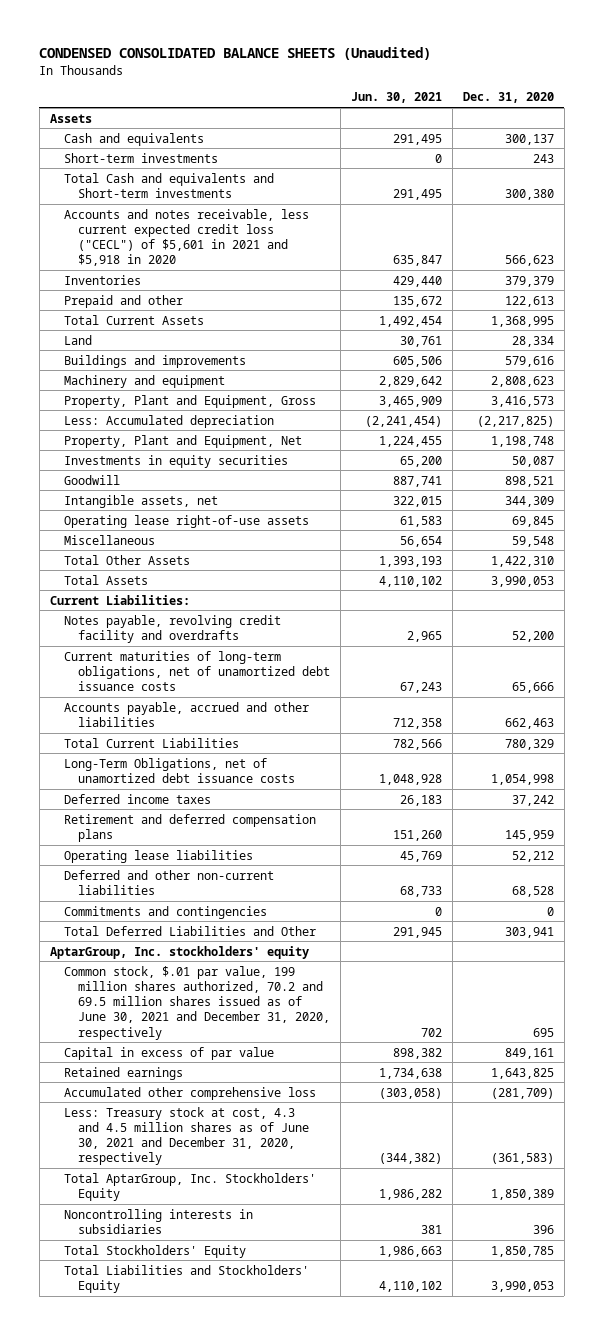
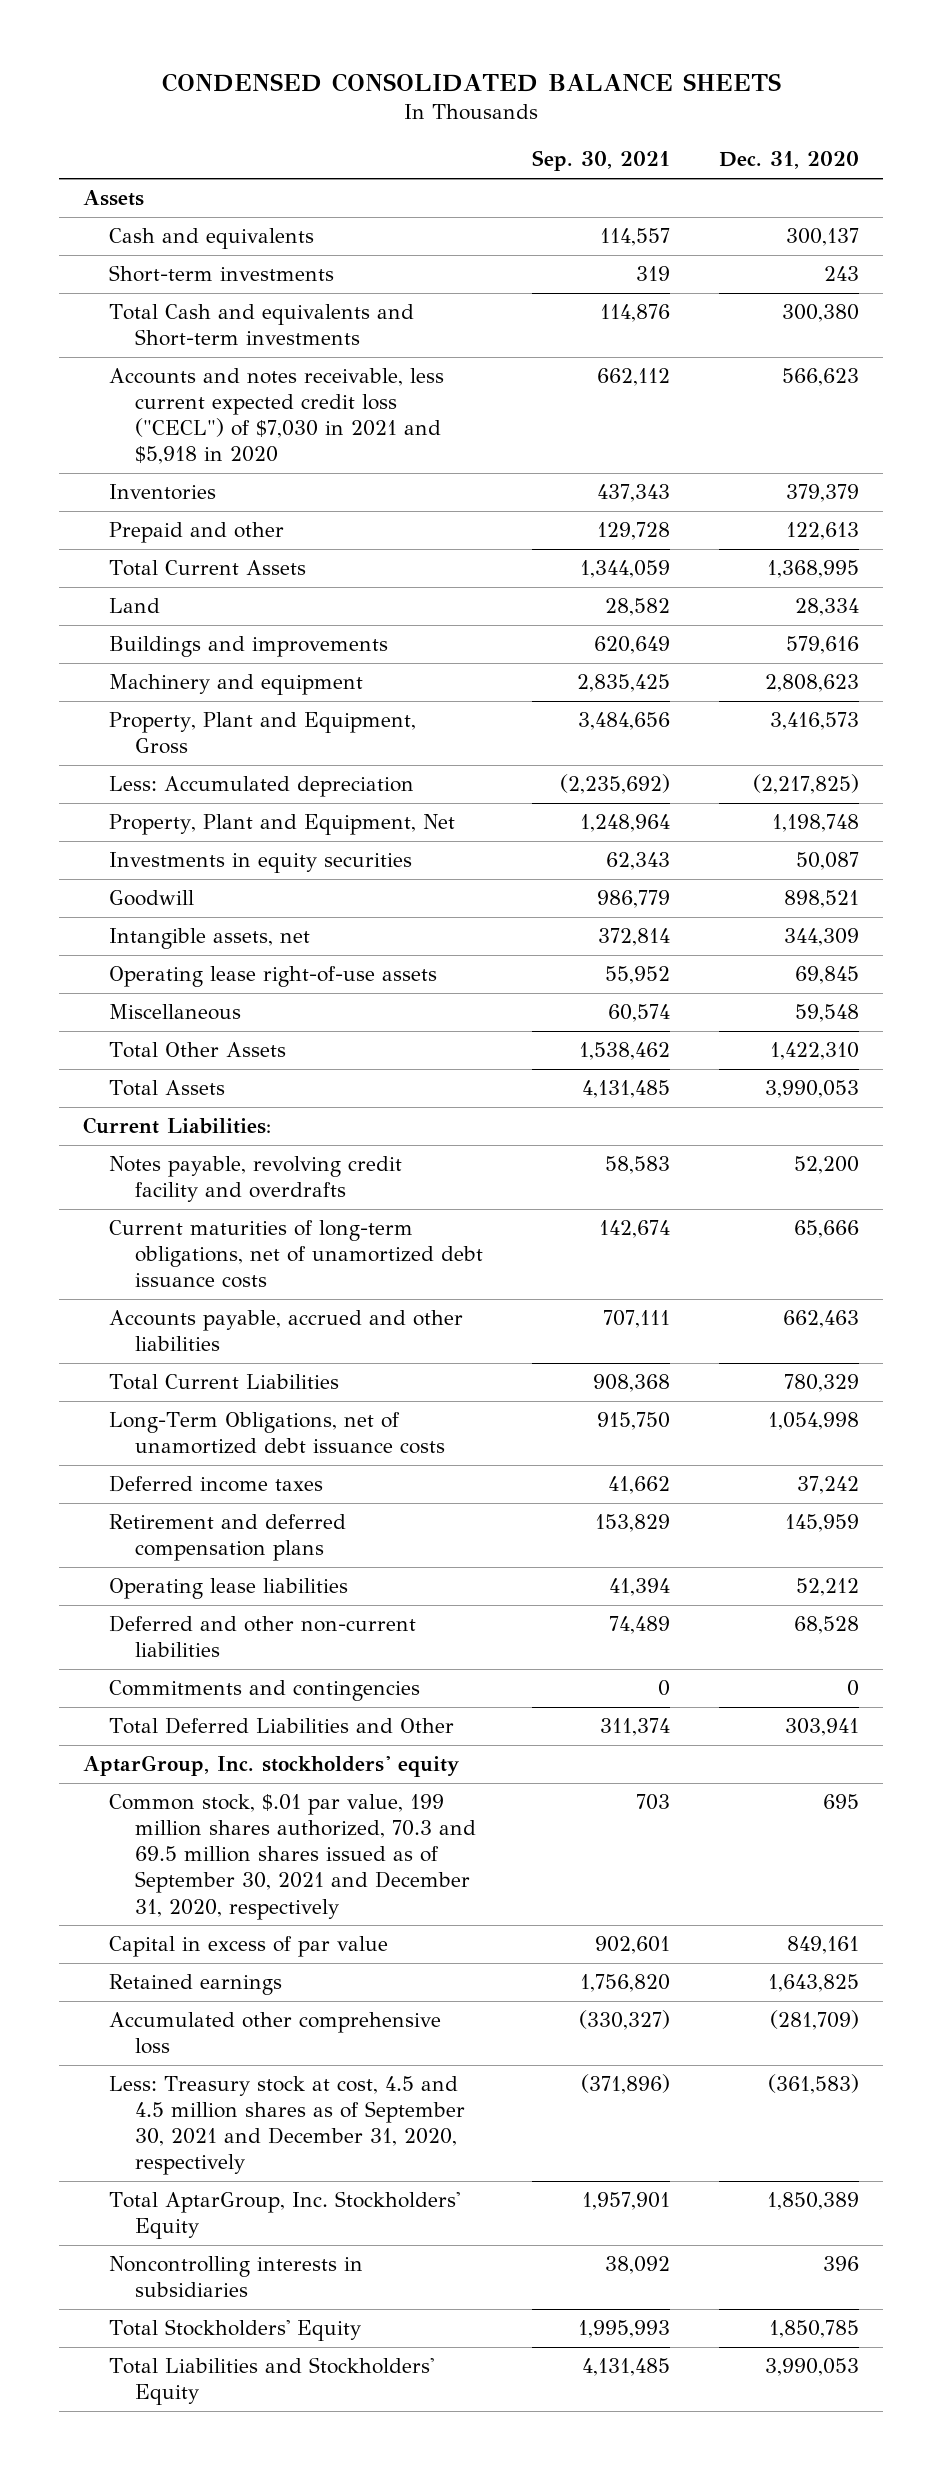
[39,47,432,61] CONDENSED CONSOLIDATED BALANCE SHEETS (Unaudited) -> [161,73,781,93] CONDENSED CONSOLIDATED BALANCE SHEETS
[350,92,442,104] Jun. 30, 2021 -> none
none -> [532,150,671,172] Sep. 30, 2021
[63,208,309,267] Accounts and notes receivable, less current expected credit loss ("CECL") of $5,601 in 2021 and $5,918 in 2020 -> [109,368,445,465] Accounts and notes receivable, less current expected credit loss ("CECL") of $7,030 in 2021 and $5,918 in 2020
[63,965,330,1040] Common stock, $.01 par value, 199 million shares authorized, 70.2 and 69.5 million shares issued as of June 30, 2021 and December 31, 2020, respectively -> [109,1794,477,1920] Common stock, $.01 par value, 199 million shares authorized, 70.3 and 69.5 million shares issued as of September 30, 2021 and December 31, 2020, respectively
[63,1106,309,1166] Less: Treasury stock at cost, 4.3 and 4.5 million shares as of June 30, 2021 and December 31, 2020, respectively -> [109,2076,466,2176] Less: Treasury stock at cost, 4.5 and 4.5 million shares as of September 30, 2021 and December 31, 2020, respectively

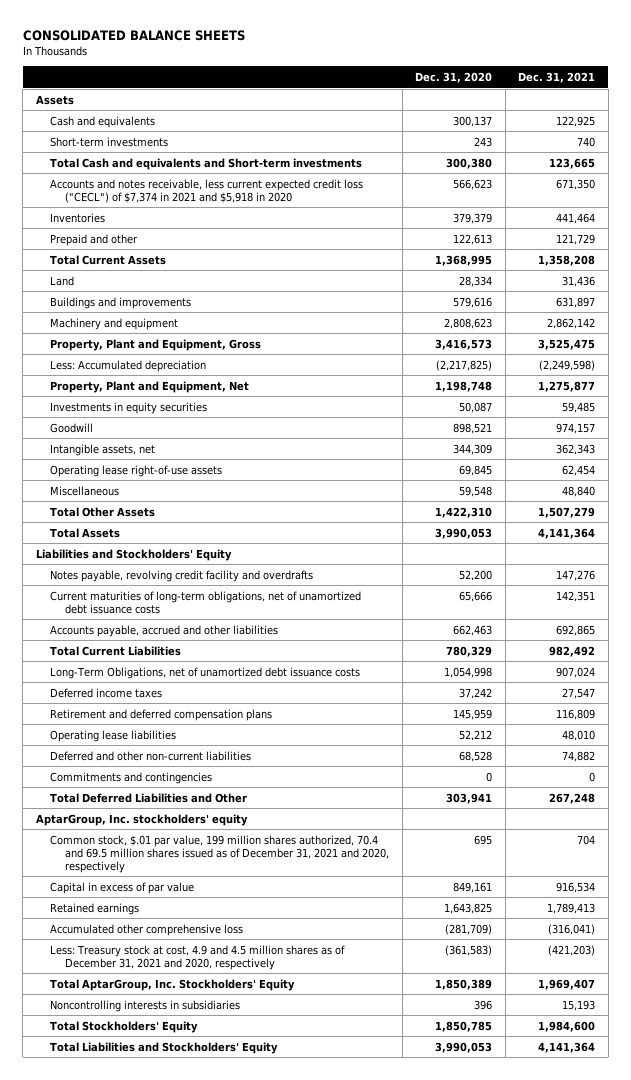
[161,73,781,93] CONDENSED CONSOLIDATED BALANCE SHEETS -> [22,30,245,42] CONSOLIDATED BALANCE SHEETS
[532,150,671,172] Sep. 30, 2021 -> none
none -> [518,71,596,83] Dec. 31, 2021
[109,368,445,465] Accounts and notes receivable, less current expected credit loss ("CECL") of $7,030 in 2021 and $5,918 in 2020 -> [50,178,364,203] Accounts and notes receivable, less current expected credit loss ("CECL") of $7,374 in 2021 and $5,918 in 2020
[83,1117,272,1135] Current Liabilities: -> none
none -> [35,548,232,561] Liabilities and Stockholders' Equity
[109,1794,477,1920] Common stock, $.01 par value, 199 million shares authorized, 70.3 and 69.5 million shares issued as of September 30, 2021 and December 31, 2020, respectively -> [50,834,390,873] Common stock, $.01 par value, 199 million shares authorized, 70.4 and 69.5 million shares issued as of December 31, 2021 and 2020, respectively
[109,2076,466,2176] Less: Treasury stock at cost, 4.5 and 4.5 million shares as of September 30, 2021 and December 31, 2020, respectively -> [50,944,346,970] Less: Treasury stock at cost, 4.9 and 4.5 million shares as of December 31, 2021 and 2020, respectively

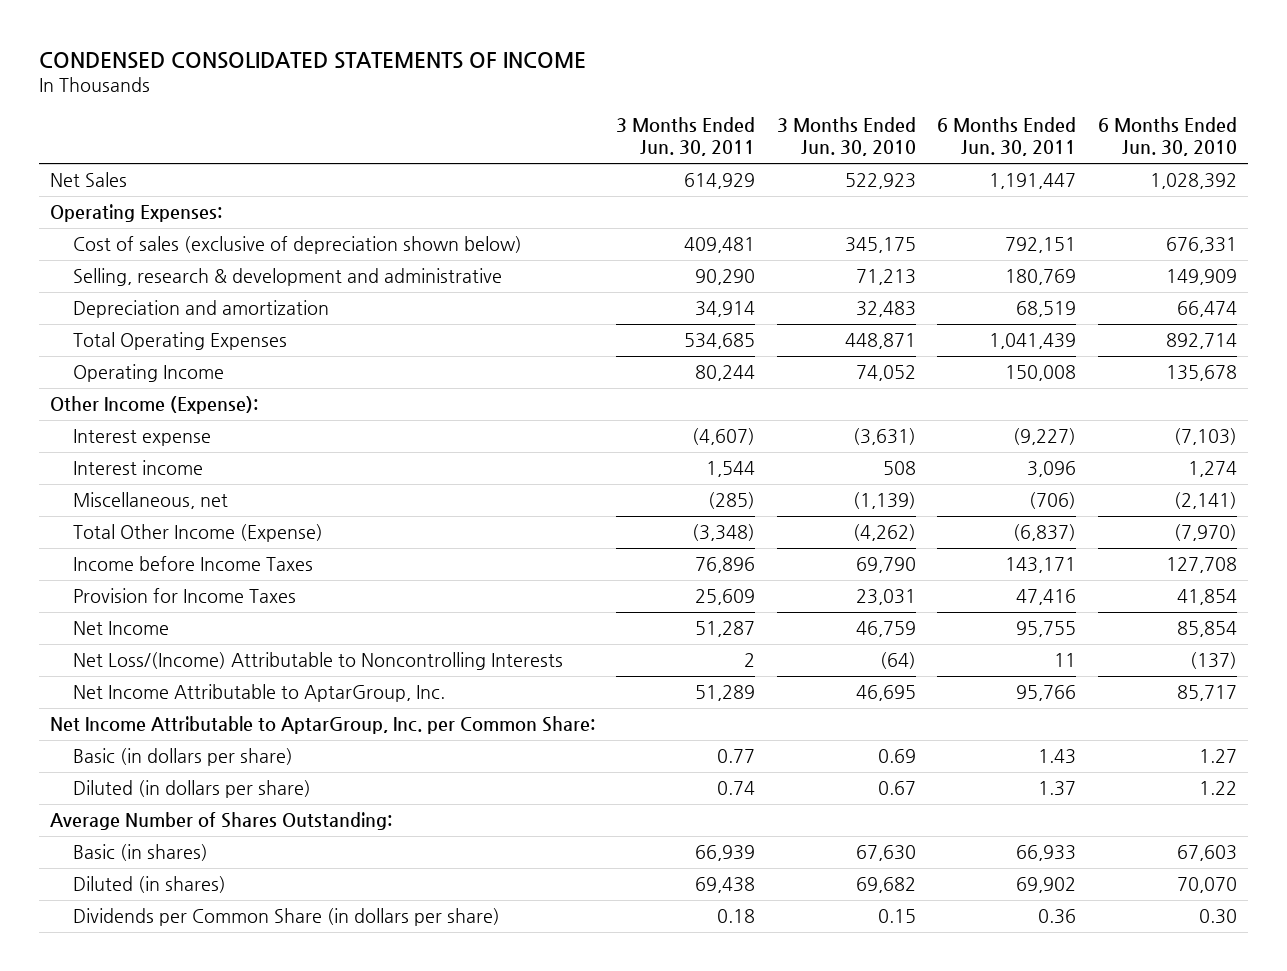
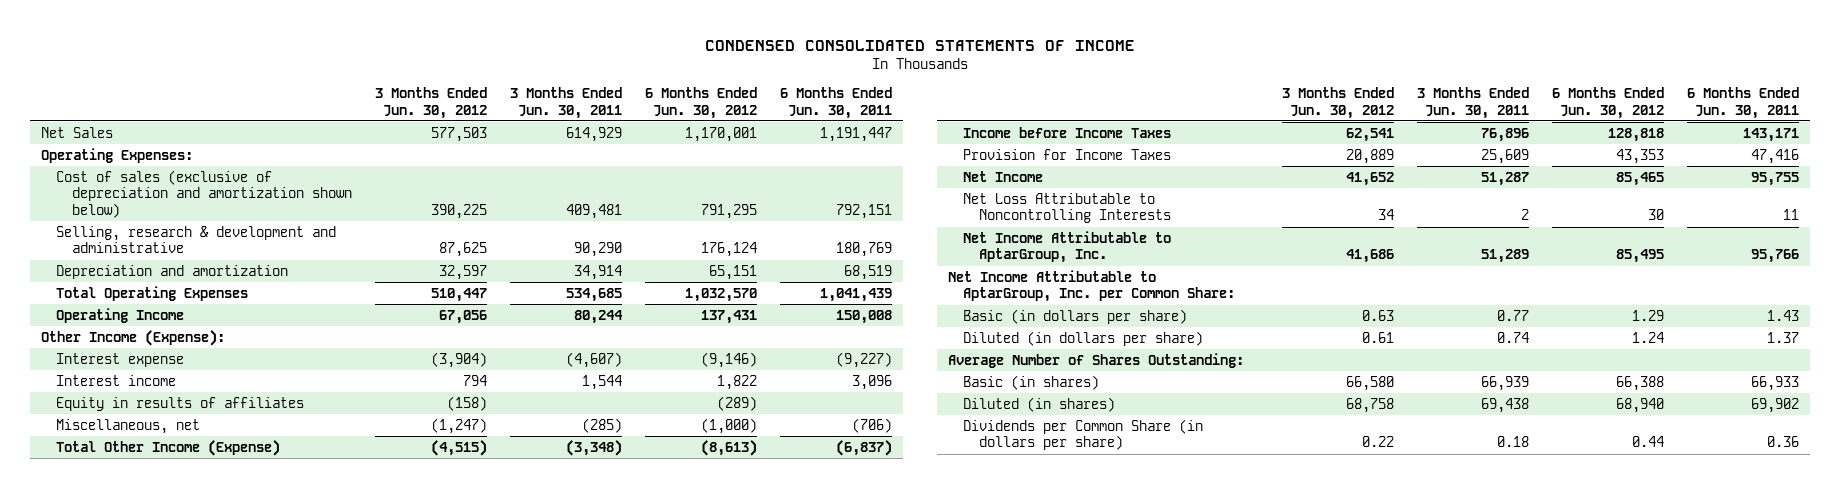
[776,117,916,157] 3 Months Ended Jun. 30, 2010 -> none
[1097,117,1237,157] 6 Months Ended Jun. 30, 2010 -> none
none -> [374,86,487,119] 3 Months Ended Jun. 30, 2012
none -> [644,86,757,119] 6 Months Ended Jun. 30, 2012
[73,236,523,255] Cost of sales (exclusive of depreciation shown below) -> [56,169,352,219] Cost of sales (exclusive of depreciation and amortization shown below)
none -> [56,396,305,411] Equity in results of affiliates
[73,652,564,671] Net Loss/(Income) Attributable to Noncontrolling Interests -> [963,192,1171,224] Net Loss Attributable to Noncontrolling Interests

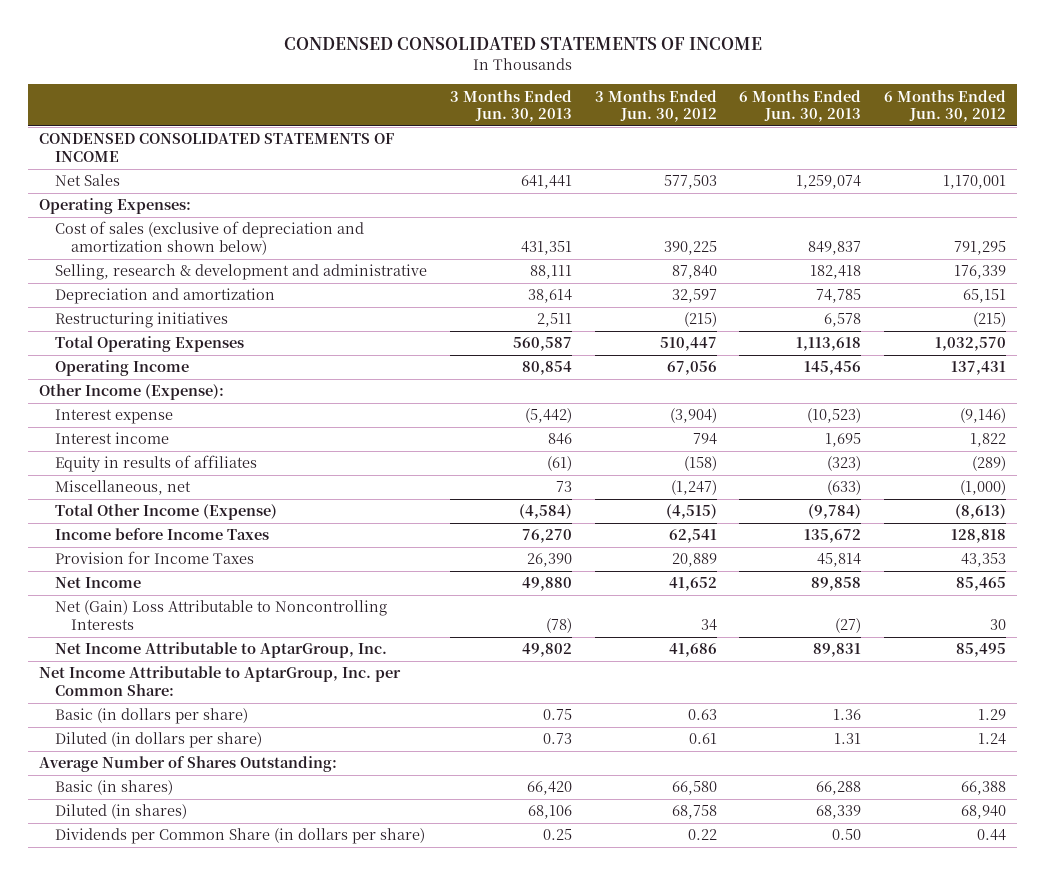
[509,86,622,119] 3 Months Ended Jun. 30, 2011 -> none
[779,86,892,119] 6 Months Ended Jun. 30, 2011 -> none
none -> [449,89,572,122] 3 Months Ended Jun. 30, 2013
none -> [739,89,862,122] 6 Months Ended Jun. 30, 2013
none -> [39,133,395,162] CONDENSED CONSOLIDATED STATEMENTS OF INCOME
[438,242,487,258] 87,625 -> [671,265,717,280] 87,840
[700,242,757,258] 176,124 -> [953,265,1006,280] 176,339
none -> [55,312,229,329] Restructuring initiatives
[963,192,1171,224] Net Loss Attributable to Noncontrolling Interests -> [55,600,388,630] Net (Gain) Loss Attributable to Noncontrolling Interests

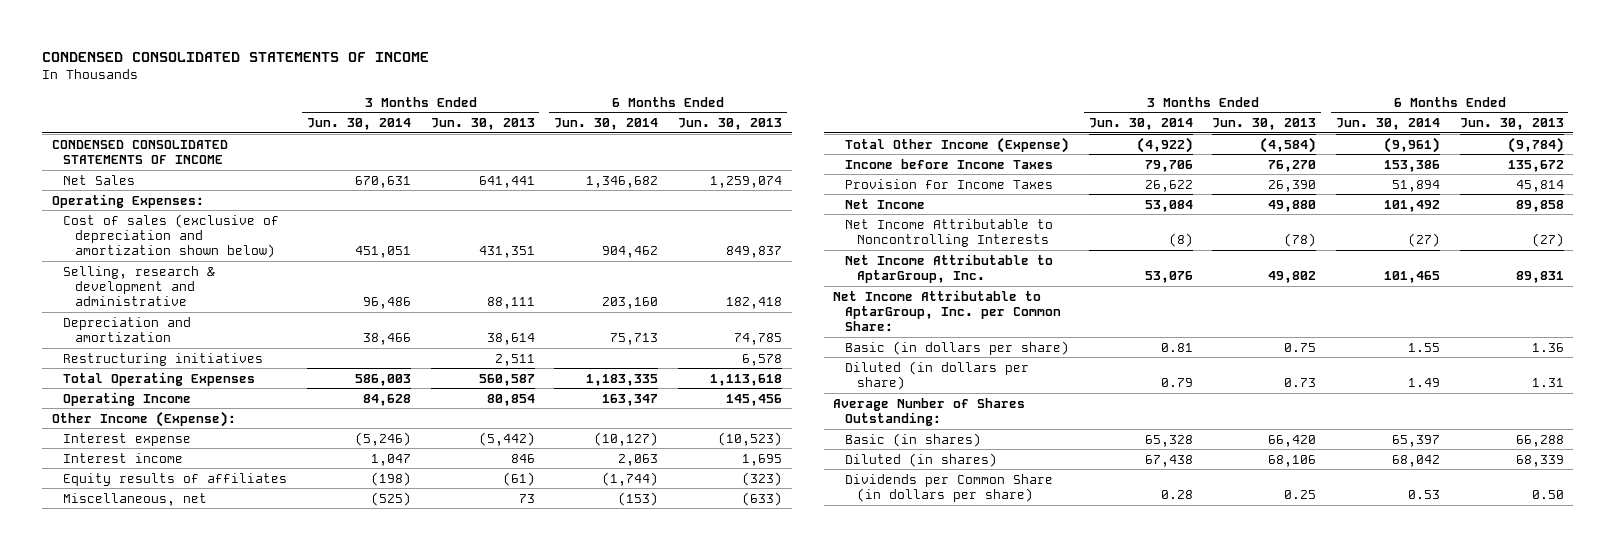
[594,89,717,122] 3 Months Ended Jun. 30, 2012 -> none
[883,89,1006,122] 6 Months Ended Jun. 30, 2012 -> none
none -> [306,117,411,130] Jun. 30, 2014
none -> [554,117,659,130] Jun. 30, 2014
[55,455,258,473] Equity in results of affiliates -> [63,472,288,486] Equity results of affiliates
[55,600,388,630] Net (Gain) Loss Attributable to Noncontrolling Interests -> [845,218,1054,248] Net Income Attributable to Noncontrolling Interests

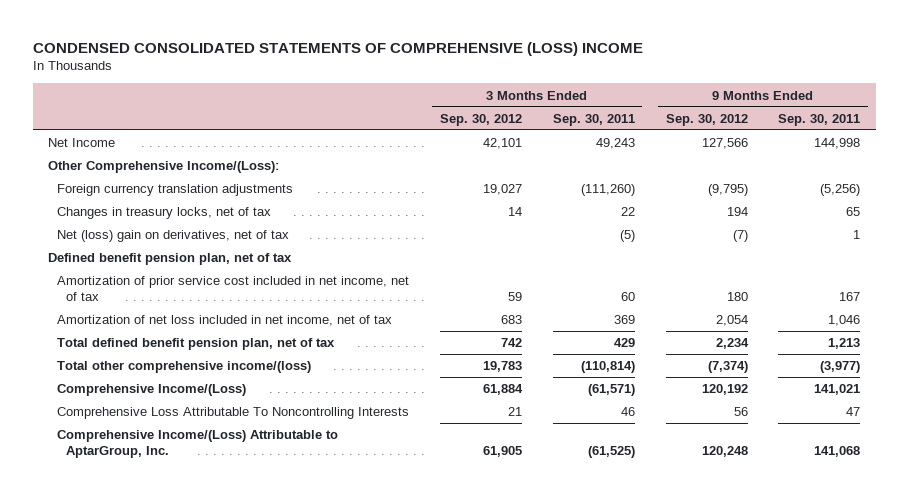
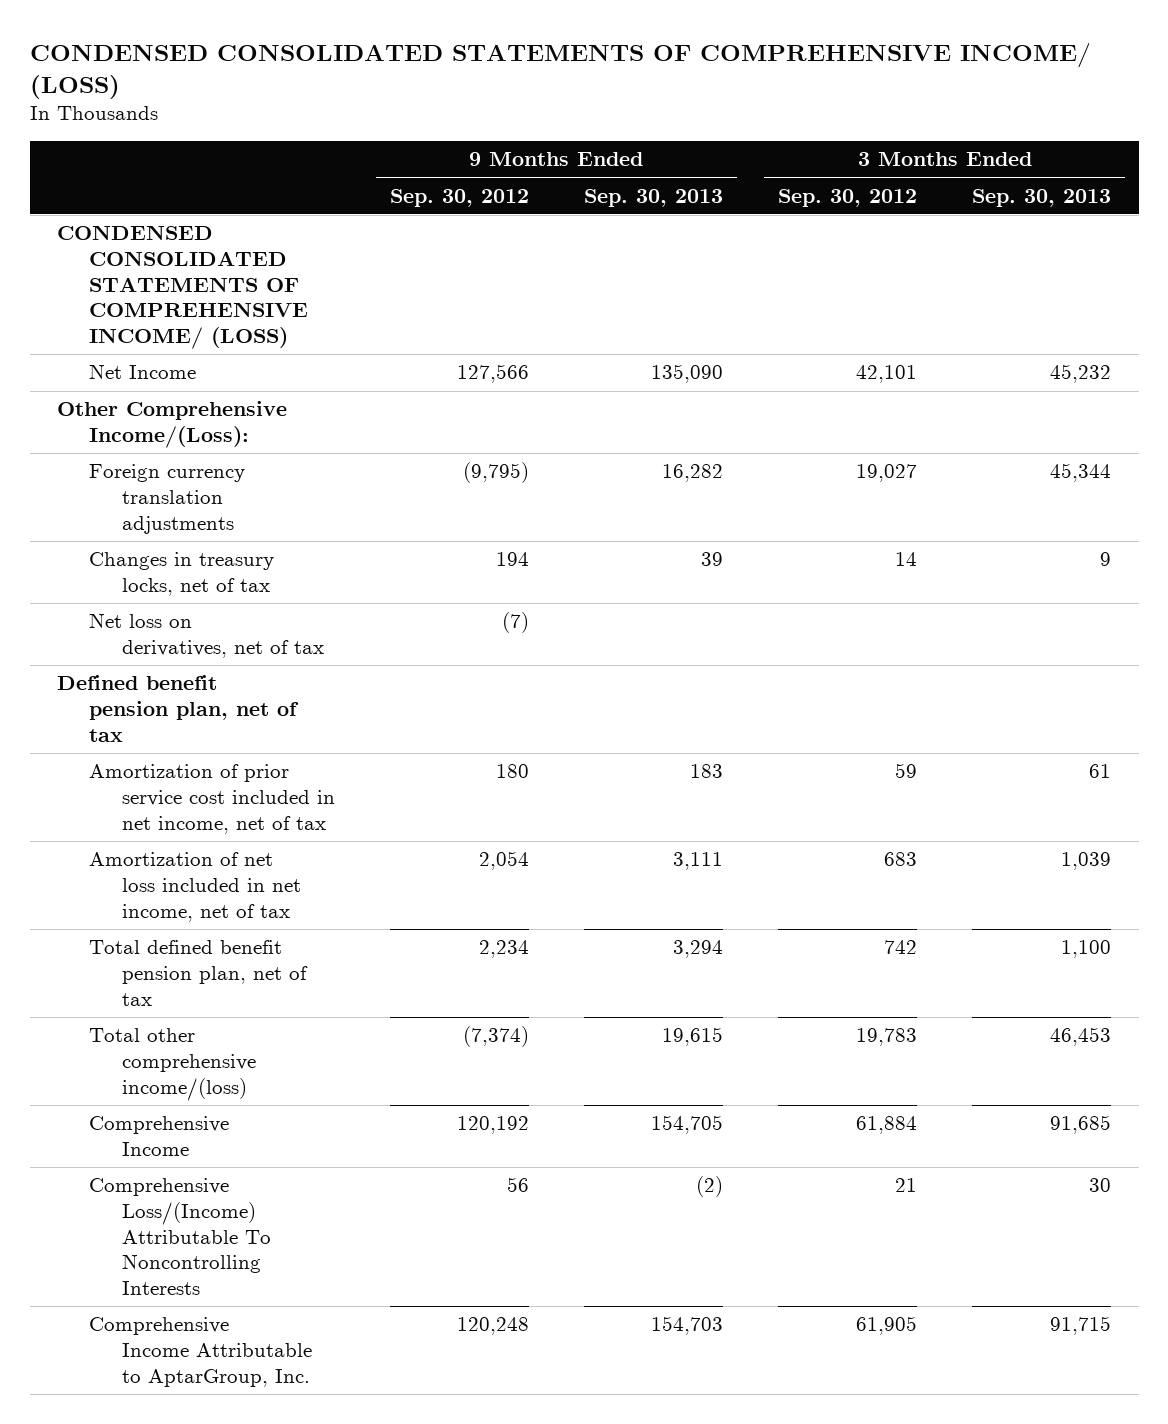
[32,41,643,56] CONDENSED CONSOLIDATED STATEMENTS OF COMPREHENSIVE (LOSS) INCOME -> [29,43,1091,99] CONDENSED CONSOLIDATED STATEMENTS OF COMPREHENSIVE INCOME/ (LOSS)
[552,113,635,126] Sep. 30, 2011 -> none
[778,113,861,126] Sep. 30, 2011 -> none
none -> [583,188,723,207] Sep. 30, 2013
none -> [972,188,1112,207] Sep. 30, 2013
none -> [57,225,309,350] CONDENSED CONSOLIDATED STATEMENTS OF COMPREHENSIVE INCOME/ (LOSS)
[57,230,290,243] Net (loss) gain on derivatives, net of tax -> [89,613,324,659] Net loss on derivatives, net of tax
[57,384,247,397] Comprehensive Income/(Loss) -> [89,1116,230,1157] Comprehensive Income
[57,407,410,420] Comprehensive Loss Attributable To Noncontrolling Interests -> [89,1178,271,1296] Comprehensive Loss/(Income) Attributable To Noncontrolling Interests
[57,430,339,458] Comprehensive Income/(Loss) Attributable to AptarGroup, Inc. -> [89,1317,312,1387] Comprehensive Income Attributable to AptarGroup, Inc.

